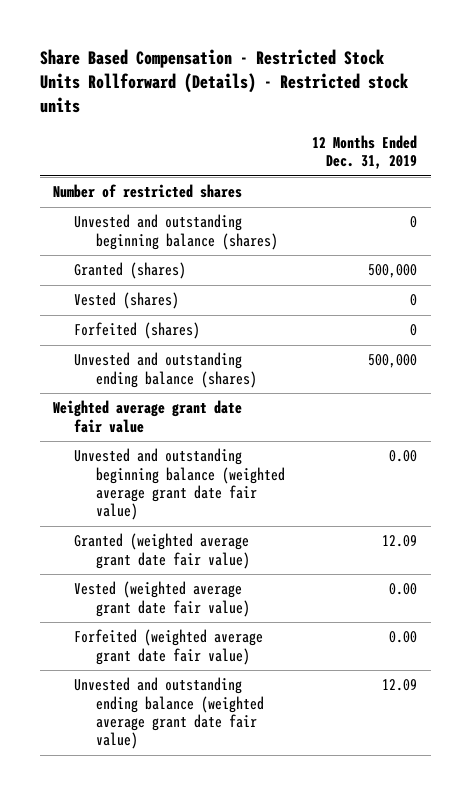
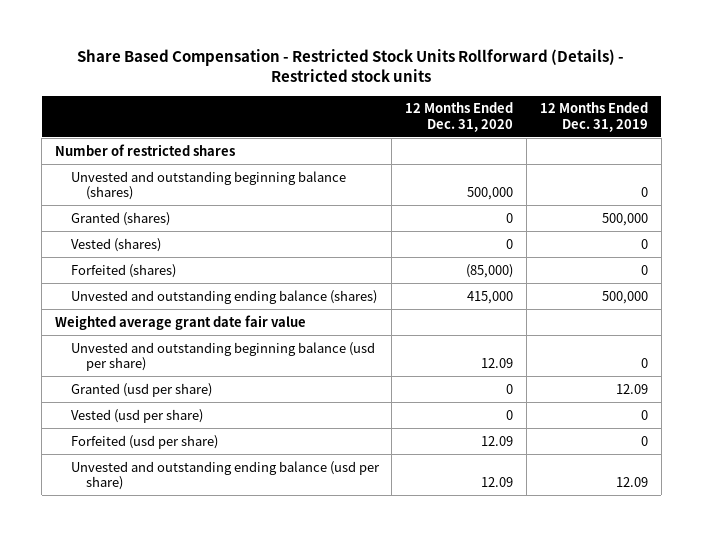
none -> [405,102,514,132] 12 Months Ended Dec. 31, 2020
[74,581,250,617] Vested (weighted average grant date fair value) -> none
[74,629,264,665] Forfeited (weighted average grant date fair value) -> none
[74,448,285,521] Unvested and outstanding beginning balance (weighted average grant date fair value) -> [70,341,375,372] Unvested and outstanding beginning balance (usd per share)
[389,450,418,463] 0.00 -> [640,358,648,369] 0
[74,533,250,569] Granted (weighted average grant date fair value) -> [70,382,212,397] Granted (usd per share)
none -> [70,408,203,423] Vested (usd per share)
none -> [70,434,218,449] Forfeited (usd per share)
[74,677,264,750] Unvested and outstanding ending balance (weighted average grant date fair value) -> [70,460,380,491] Unvested and outstanding ending balance (usd per share)

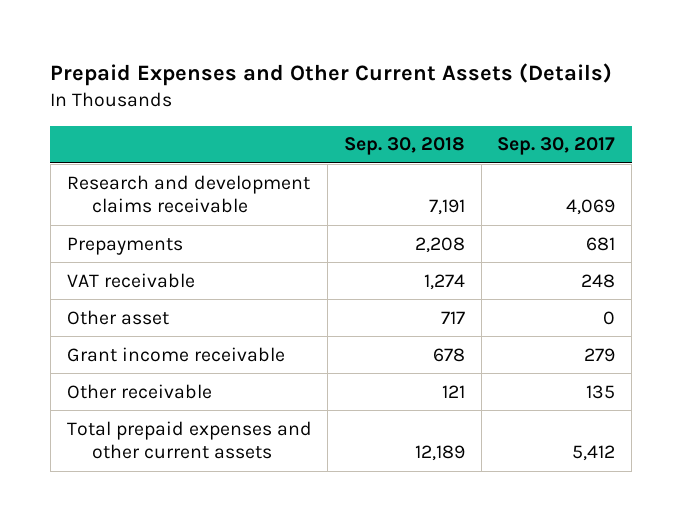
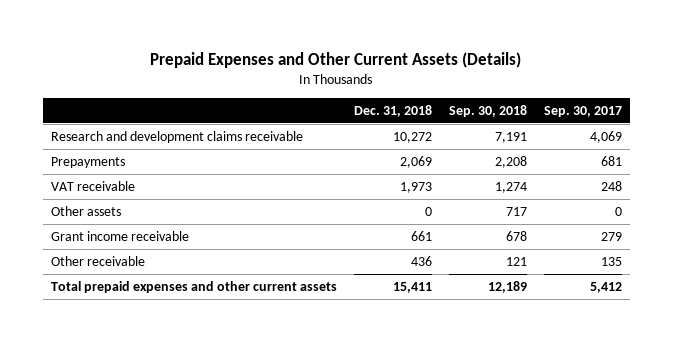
none -> [354,105,433,118] Dec. 31, 2018
[66,309,169,325] Other asset -> [51,205,122,216] Other assets

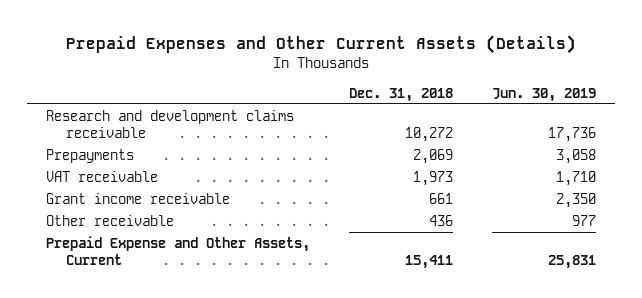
[448,105,527,118] Sep. 30, 2018 -> none
[543,106,622,118] Sep. 30, 2017 -> none
none -> [491,87,596,102] Jun. 30, 2019
[51,205,122,216] Other assets -> none
[51,280,338,293] Total prepaid expenses and other current assets -> [46,235,311,266] Prepaid Expense and Other Assets, Current

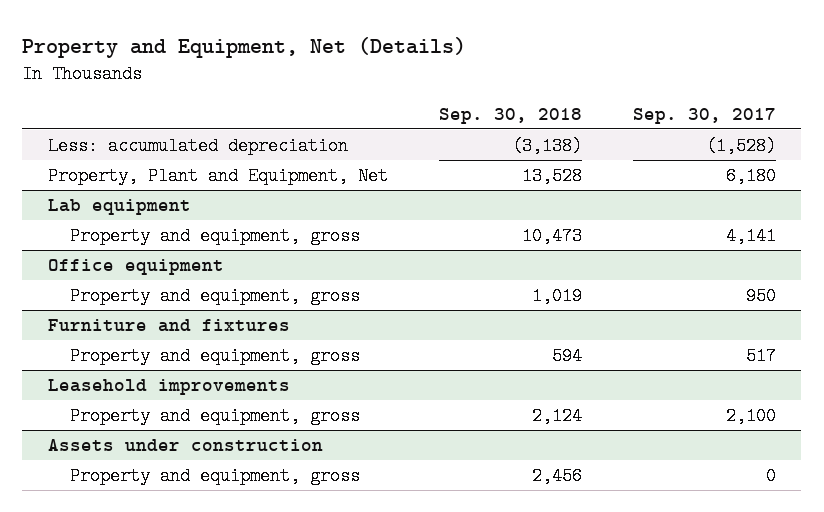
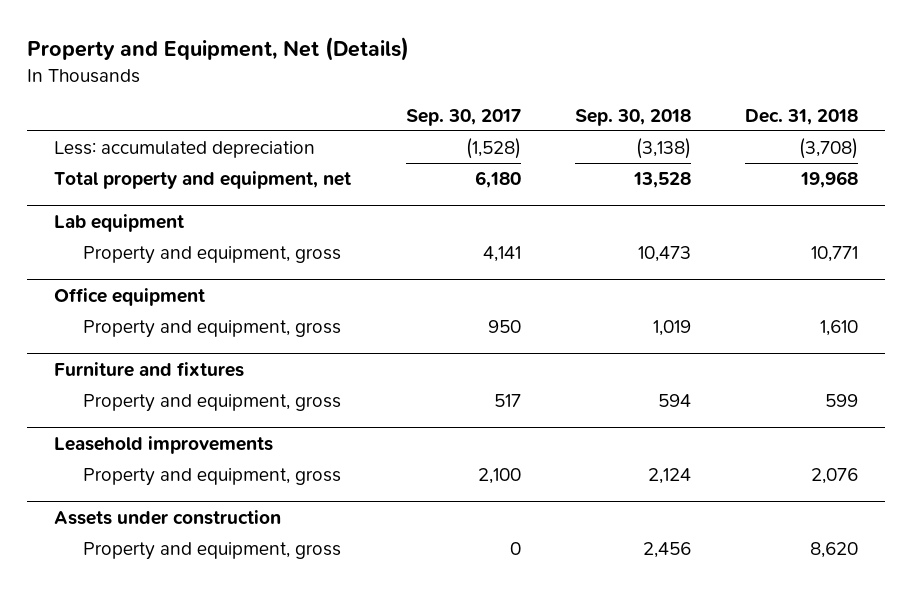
none -> [745,109,859,126] Dec. 31, 2018
[47,166,388,185] Property, Plant and Equipment, Net -> [54,170,352,189] Total property and equipment, net

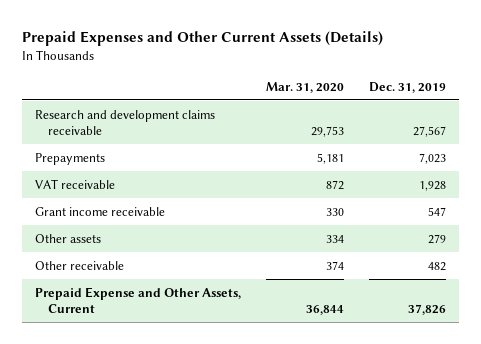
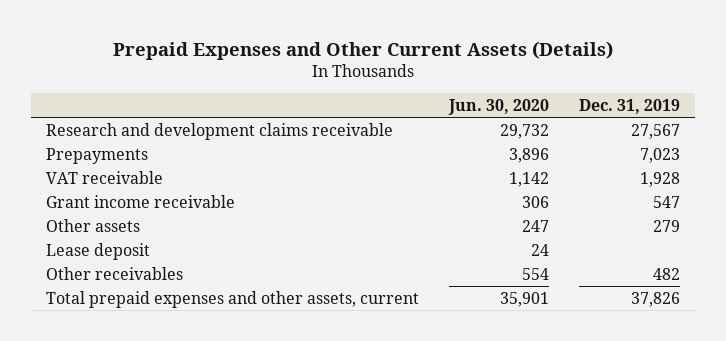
[266,81,345,93] Mar. 31, 2020 -> none
none -> [447,99,549,116] Jun. 30, 2020
none -> [45,242,150,260] Lease deposit
[34,260,124,270] Other receivable -> [45,266,183,280] Other receivables
[34,286,241,314] Prepaid Expense and Other Assets, Current -> [45,290,419,308] Total prepaid expenses and other assets, current

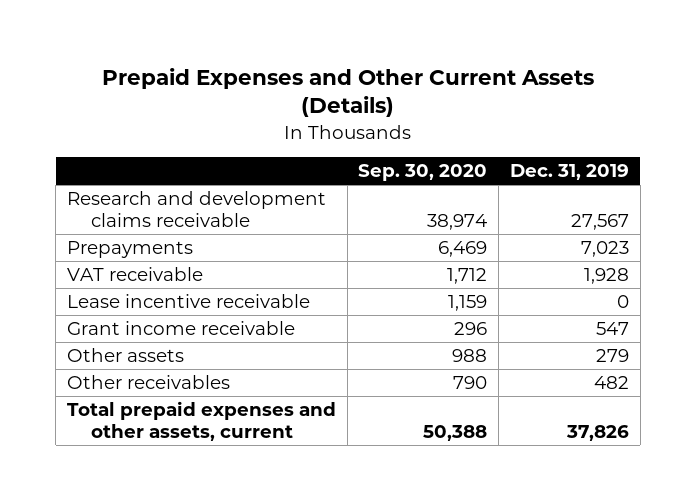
[447,99,549,116] Jun. 30, 2020 -> none
none -> [358,164,488,182] Sep. 30, 2020
none -> [66,294,310,309] Lease incentive receivable
[45,242,150,260] Lease deposit -> none

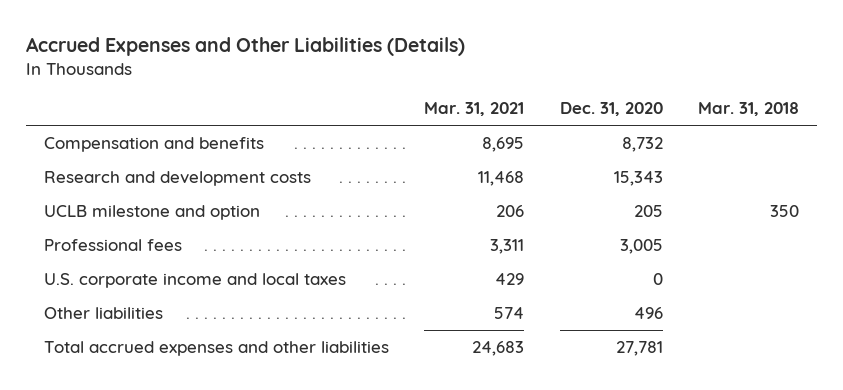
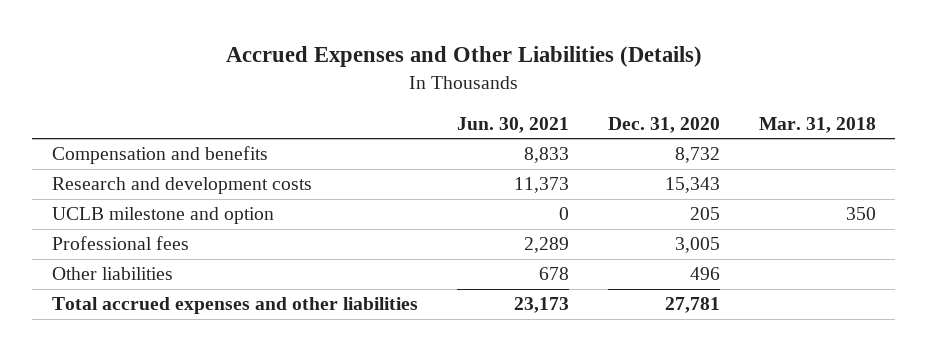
[424,102,525,117] Mar. 31, 2021 -> none
none -> [456,116,569,133] Jun. 30, 2021
[43,272,346,288] U.S. corporate income and local taxes -> none

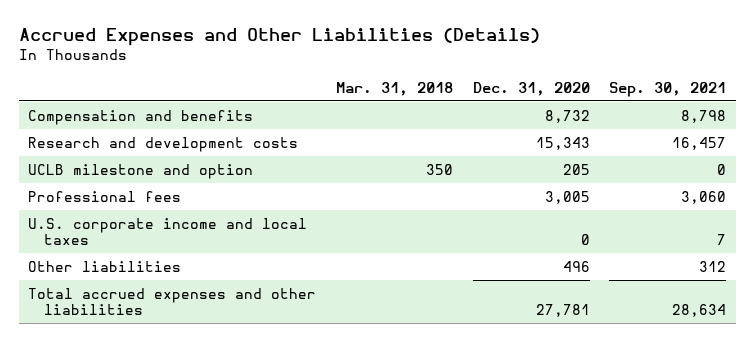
[456,116,569,133] Jun. 30, 2021 -> none
none -> [609,81,727,97] Sep. 30, 2021
none -> [28,217,308,246] U.S. corporate income and local taxes

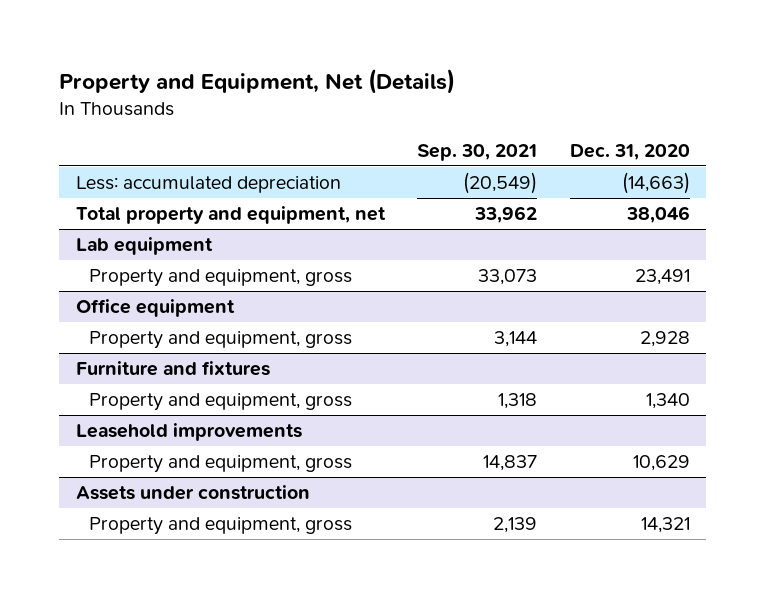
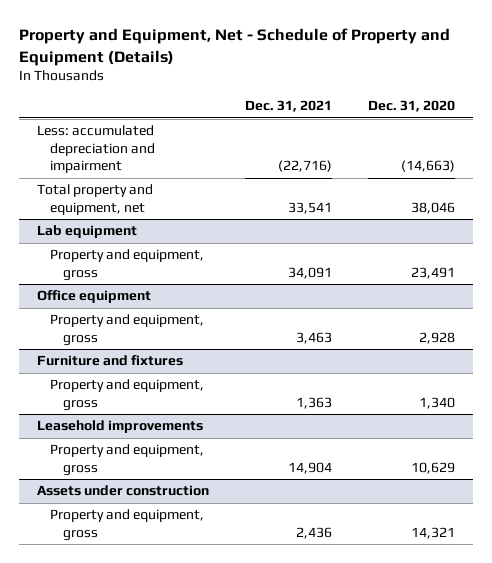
[59,69,456,95] Property and Equipment, Net (Details) -> [18,28,450,66] Property and Equipment, Net - Schedule of Property and Equipment (Details)
[417,143,538,161] Sep. 30, 2021 -> none
none -> [244,100,332,113] Dec. 31, 2021
[75,176,341,194] Less: accumulated depreciation -> [36,125,155,174] Less: accumulated depreciation and impairment

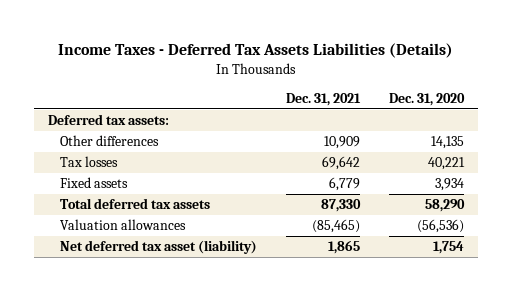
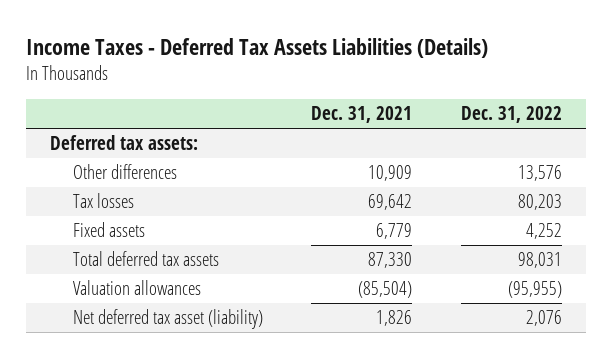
[388,92,465,106] Dec. 31, 2020 -> none
none -> [460,106,562,124] Dec. 31, 2022
[311,219,360,234] (85,465) -> [358,281,413,299] (85,504)
[327,240,360,255] 1,865 -> [376,310,413,327] 1,826

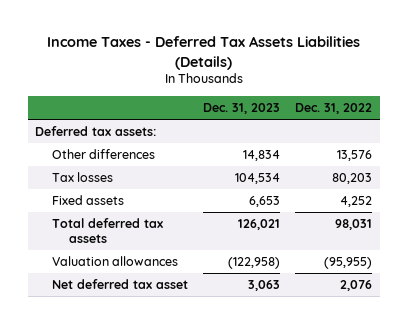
[311,106,413,124] Dec. 31, 2021 -> none
none -> [203,102,281,114] Dec. 31, 2023
[72,309,263,330] Net deferred tax asset (liability) -> [52,279,189,290] Net deferred tax asset

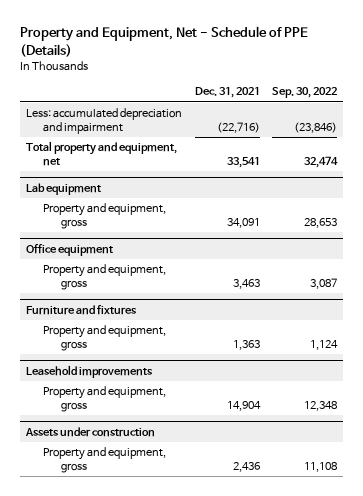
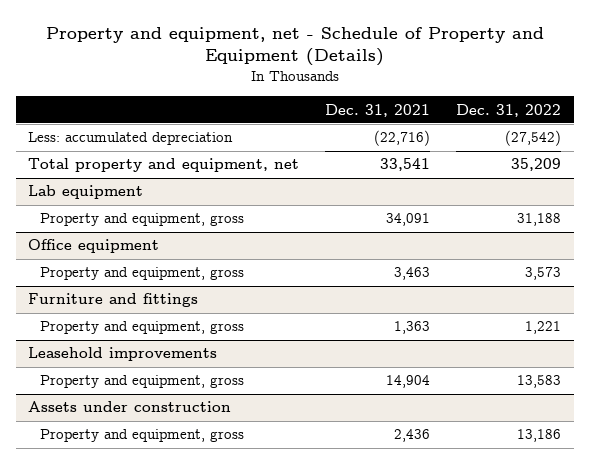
[19,26,308,57] Property and Equipment, Net - Schedule of PPE (Details) -> [45,26,544,67] Property and equipment, net - Schedule of Property and Equipment (Details)
[272,87,338,99] Sep. 30, 2022 -> none
none -> [455,103,561,117] Dec. 31, 2022
[26,108,183,134] Less: accumulated depreciation and impairment -> [28,132,234,146] Less: accumulated depreciation
[26,304,138,315] Furniture and fixtures -> [28,293,199,308] Furniture and fittings

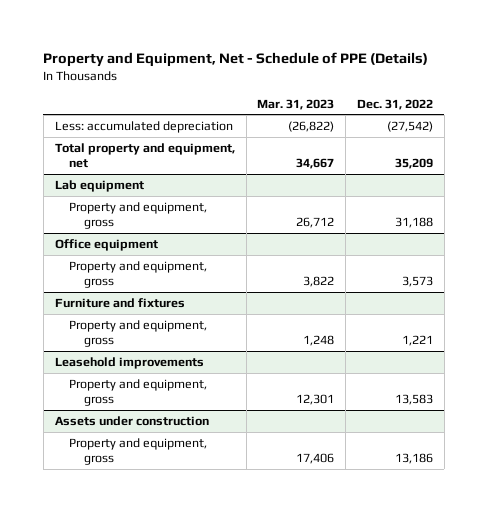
[45,26,544,67] Property and equipment, net - Schedule of Property and Equipment (Details) -> [43,52,429,68] Property and Equipment, Net - Schedule of PPE (Details)
[325,103,431,117] Dec. 31, 2021 -> none
none -> [257,98,335,110] Mar. 31, 2023
[28,293,199,308] Furniture and fittings -> [54,297,185,308] Furniture and fixtures

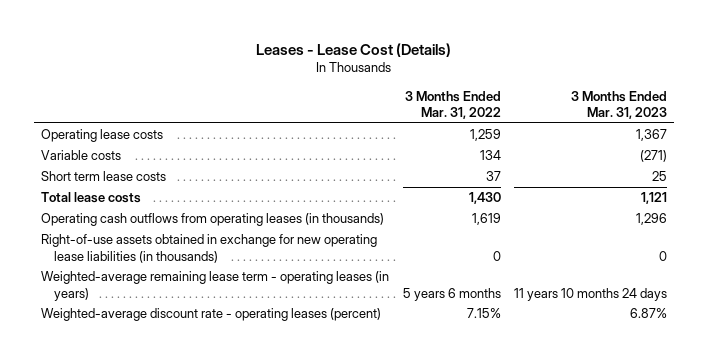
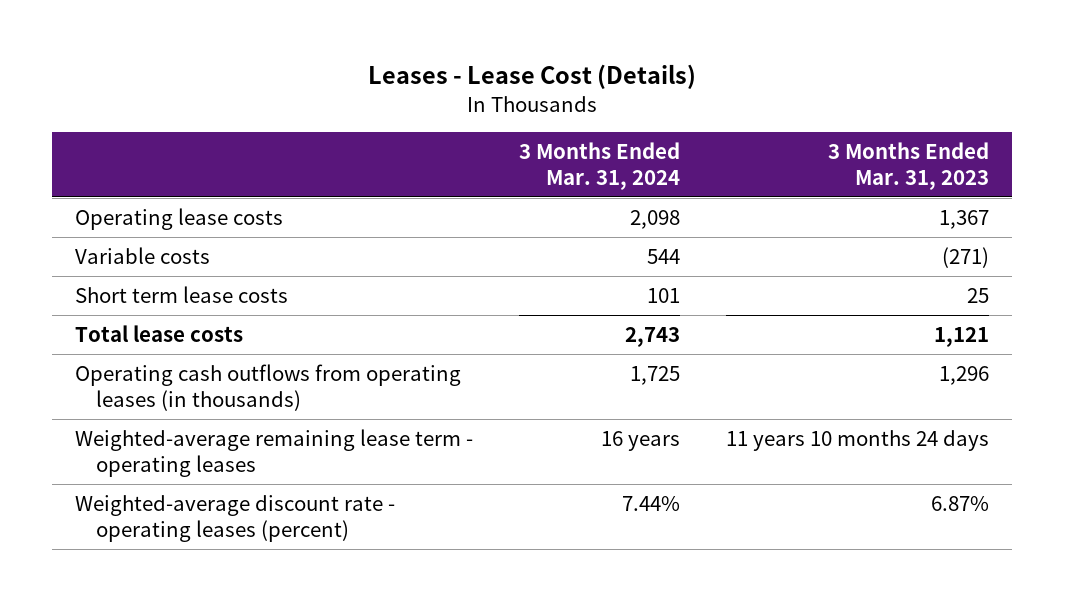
[404,90,501,119] 3 Months Ended Mar. 31, 2022 -> none
none -> [519,141,681,191] 3 Months Ended Mar. 31, 2024
[41,234,378,263] Right-of-use assets obtained in exchange for new operating lease liabilities (in thousands) -> none
[41,271,390,301] Weighted-average remaining lease term - operating leases (in years) -> [75,428,474,478] Weighted-average remaining lease term - operating leases

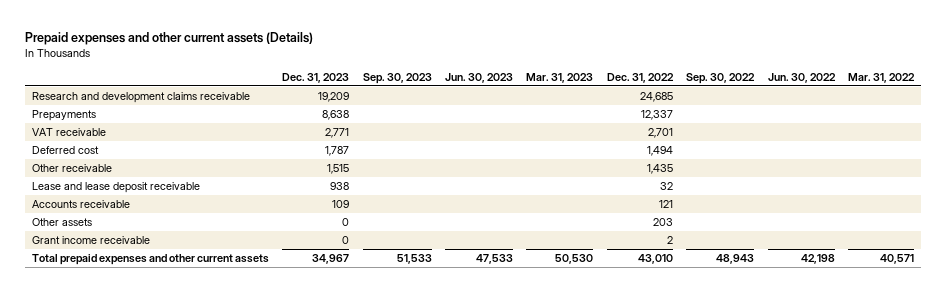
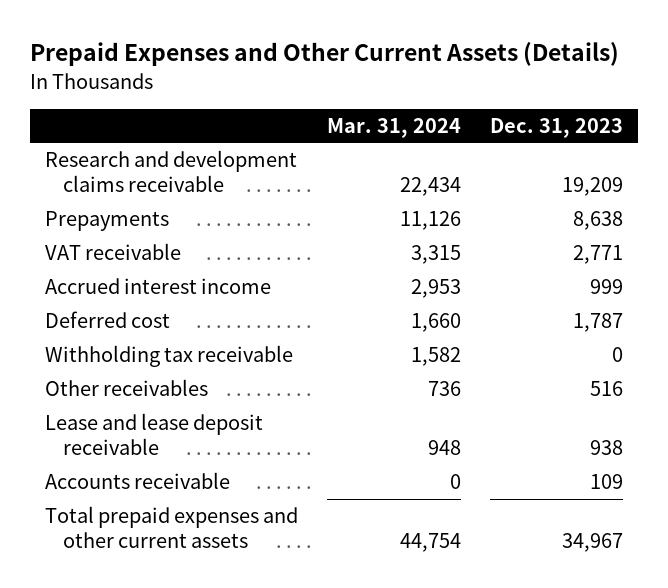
[24,32,313,46] Prepaid expenses and other current assets (Details) -> [30,42,620,67] Prepaid Expenses and Other Current Assets (Details)
[362,73,432,85] Sep. 30, 2023 -> none
[445,73,514,84] Jun. 30, 2023 -> none
[526,73,594,84] Mar. 31, 2023 -> none
[606,73,674,84] Dec. 31, 2022 -> none
[686,73,756,85] Sep. 30, 2022 -> none
[767,73,836,84] Jun. 30, 2022 -> none
[848,73,916,84] Mar. 31, 2022 -> none
none -> [327,117,462,138] Mar. 31, 2024
none -> [44,278,271,295] Accrued interest income
none -> [44,345,293,368] Withholding tax receivable
[31,163,112,172] Other receivable -> [44,379,208,397] Other receivables
[327,163,350,174] 1,515 -> [590,381,624,397] 516
[31,217,92,226] Other assets -> none
[31,235,150,244] Grant income receivable -> none

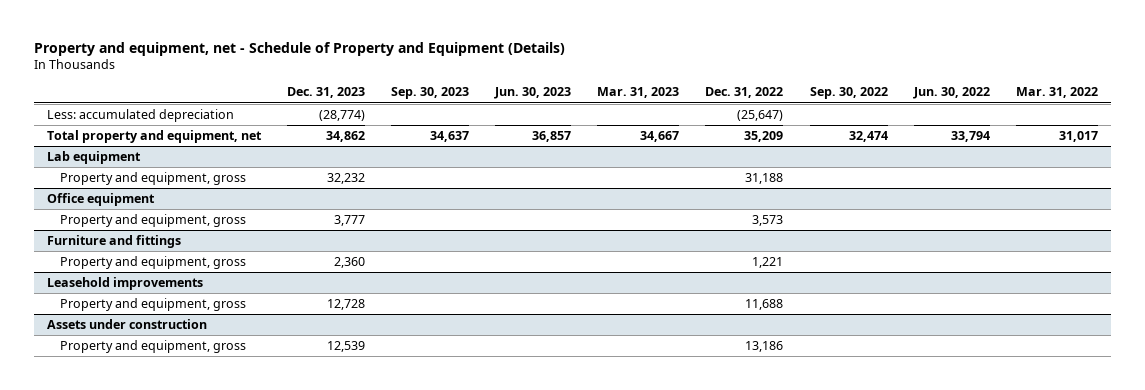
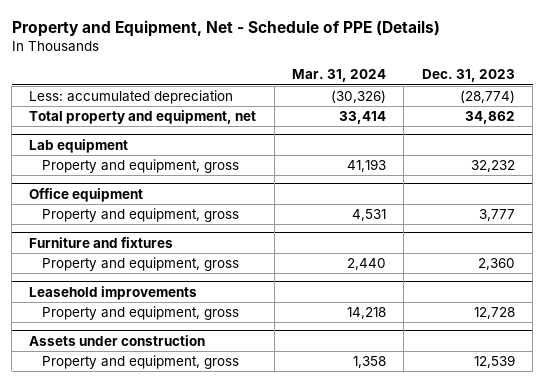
[33,41,565,56] Property and equipment, net - Schedule of Property and Equipment (Details) -> [11,19,440,37] Property and Equipment, Net - Schedule of PPE (Details)
[390,87,469,100] Sep. 30, 2023 -> none
[494,87,572,100] Jun. 30, 2023 -> none
[597,87,680,99] Mar. 31, 2023 -> none
[705,87,784,99] Dec. 31, 2022 -> none
[809,87,888,100] Sep. 30, 2022 -> none
[912,87,990,100] Jun. 30, 2022 -> none
[1015,87,1098,99] Mar. 31, 2022 -> none
none -> [292,69,387,83] Mar. 31, 2024
[46,234,181,248] Furniture and fittings -> [29,236,174,248] Furniture and fixtures

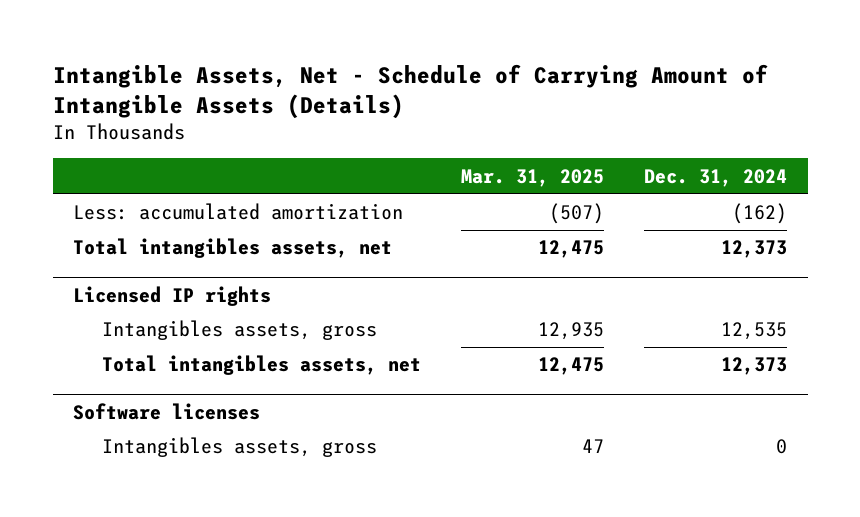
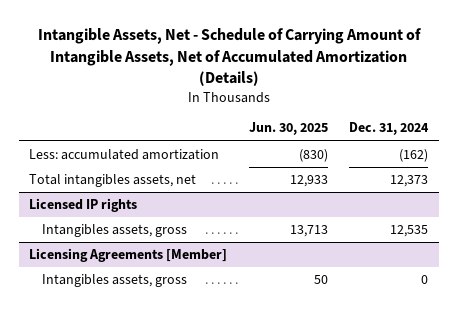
[52,63,768,119] Intangible Assets, Net - Schedule of Carrying Amount of Intangible Assets (Details) -> [37,28,421,86] Intangible Assets, Net - Schedule of Carrying Amount of Intangible Assets, Net of Accumulated Amortization (Details)
[460,168,604,187] Mar. 31, 2025 -> none
none -> [248,122,328,136] Jun. 30, 2025
[101,355,421,376] Total intangibles assets, net -> none
[72,402,260,420] Software licenses -> none
none -> [29,248,228,263] Licensing Agreements [Member]

